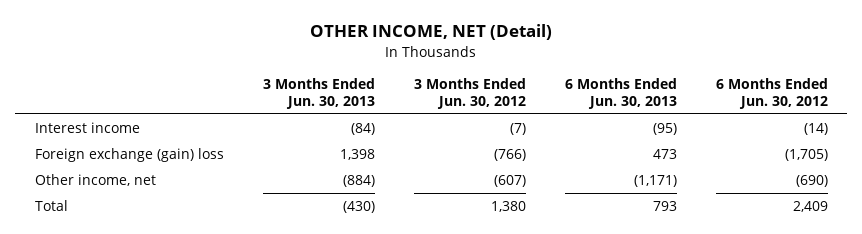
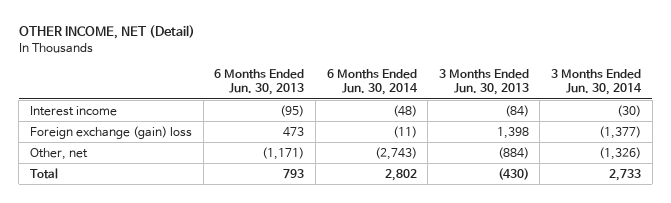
[413,77,526,110] 3 Months Ended Jun. 30, 2012 -> none
[715,77,828,110] 6 Months Ended Jun. 30, 2012 -> none
none -> [326,68,418,96] 6 Months Ended Jun. 30, 2014
none -> [551,68,643,96] 3 Months Ended Jun. 30, 2014
[34,173,156,186] Other income, net -> [30,147,89,160] Other, net

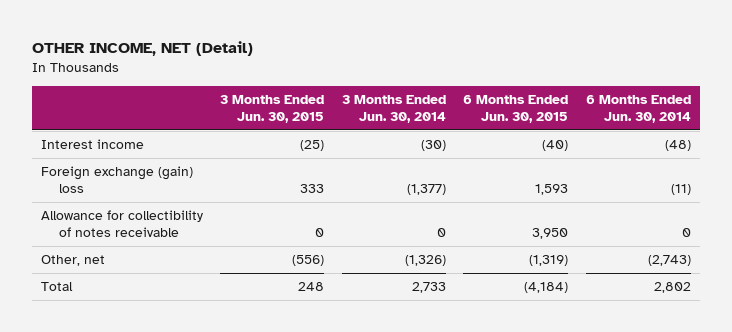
[214,68,305,96] 6 Months Ended Jun. 30, 2013 -> none
[438,68,529,96] 3 Months Ended Jun. 30, 2013 -> none
none -> [220,94,325,124] 3 Months Ended Jun. 30, 2015
none -> [463,94,569,124] 6 Months Ended Jun. 30, 2015
none -> [40,210,203,238] Allowance for collectibility of notes receivable

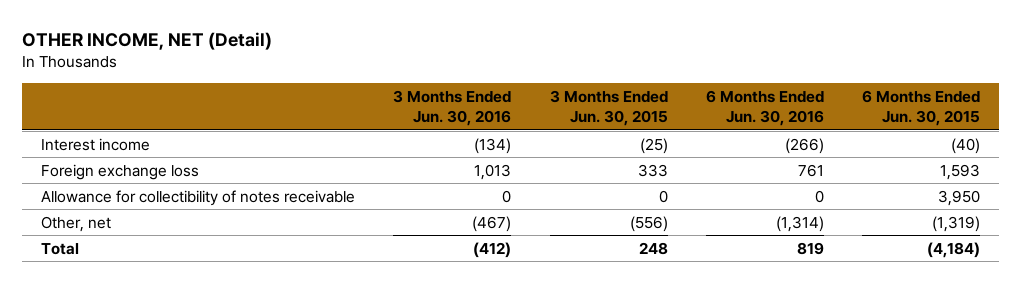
[341,94,446,124] 3 Months Ended Jun. 30, 2014 -> none
[585,94,691,124] 6 Months Ended Jun. 30, 2014 -> none
none -> [393,89,512,127] 3 Months Ended Jun. 30, 2016
none -> [705,89,824,127] 6 Months Ended Jun. 30, 2016
[40,166,193,194] Foreign exchange (gain) loss -> [40,163,199,180] Foreign exchange loss

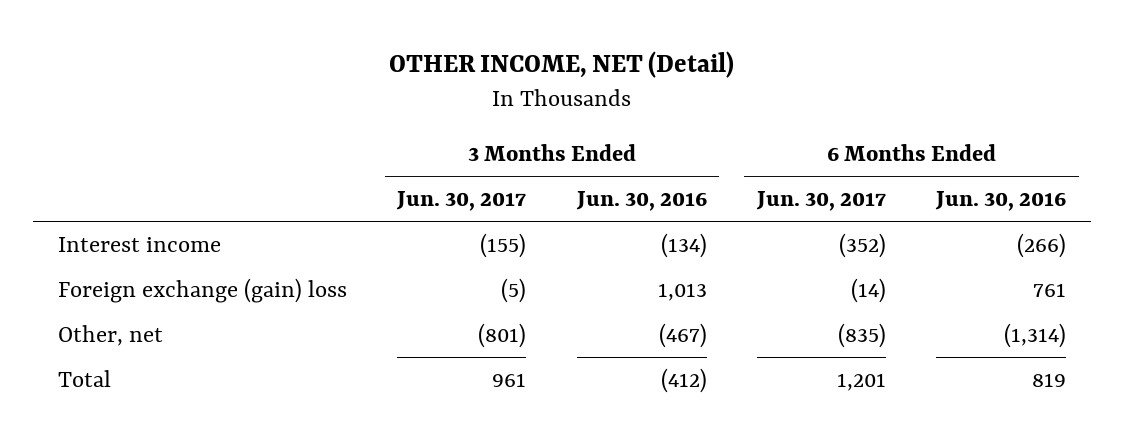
[549,89,668,127] 3 Months Ended Jun. 30, 2015 -> none
[862,89,981,127] 6 Months Ended Jun. 30, 2015 -> none
none -> [396,190,527,211] Jun. 30, 2017
none -> [755,190,886,211] Jun. 30, 2017
[40,189,355,206] Allowance for collectibility of notes receivable -> none
[40,163,199,180] Foreign exchange loss -> [57,277,347,303] Foreign exchange (gain) loss

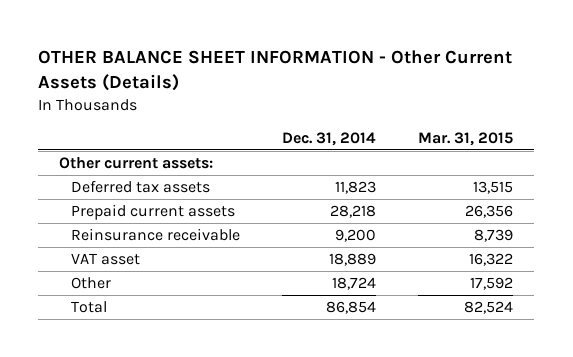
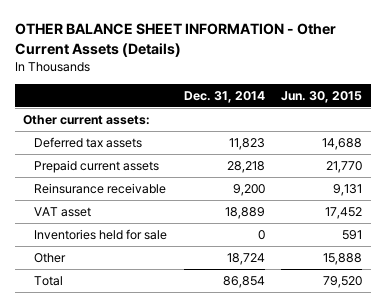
[418,131,514,146] Mar. 31, 2015 -> none
none -> [281,90,363,103] Jun. 30, 2015
none -> [34,228,168,240] Inventories held for sale

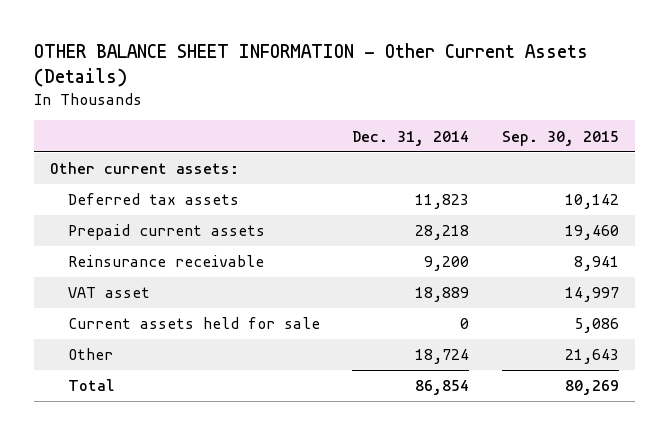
[281,90,363,103] Jun. 30, 2015 -> none
none -> [501,130,619,146] Sep. 30, 2015
[34,228,168,240] Inventories held for sale -> [67,317,320,330] Current assets held for sale

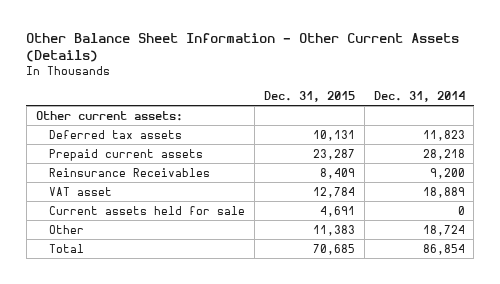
[33,43,588,88] OTHER BALANCE SHEET INFORMATION - Other Current Assets (Details) -> [26,33,460,63] Other Balance Sheet Information - Other Current Assets (Details)
[501,130,619,146] Sep. 30, 2015 -> none
none -> [264,90,356,102] Dec. 31, 2015
[67,255,264,268] Reinsurance receivable -> none
none -> [49,167,211,177] Reinsurance Receivables

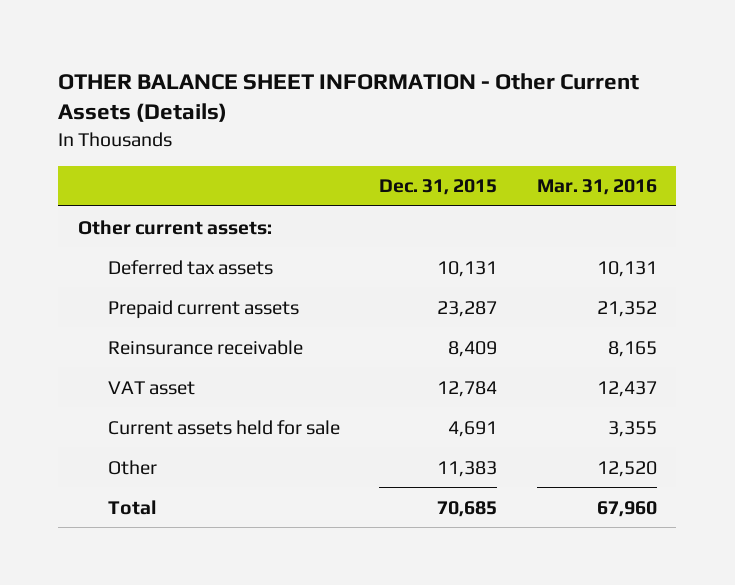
[26,33,460,63] Other Balance Sheet Information - Other Current Assets (Details) -> [58,72,640,123] OTHER BALANCE SHEET INFORMATION - Other Current Assets (Details)
[373,90,465,102] Dec. 31, 2014 -> none
none -> [536,179,657,196] Mar. 31, 2016
[49,167,211,177] Reinsurance Receivables -> [107,339,303,355] Reinsurance receivable

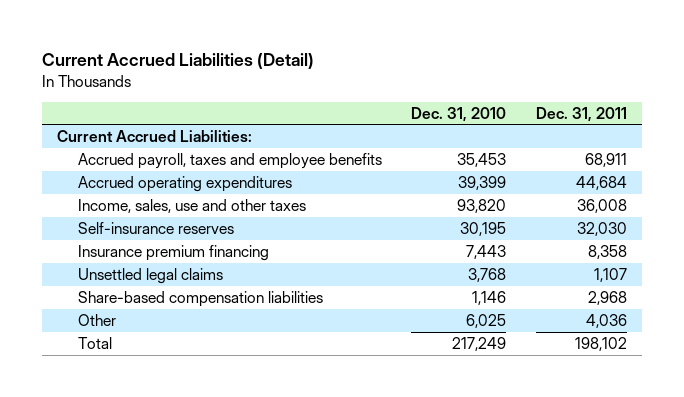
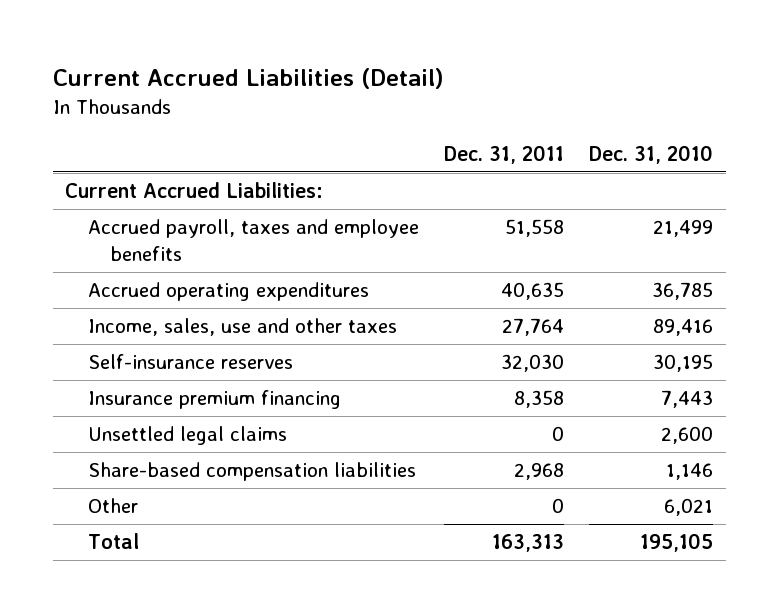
[457,152,507,167] 35,453 -> [653,220,714,238] 21,499
[585,152,628,167] 68,911 -> [505,219,565,238] 51,558
[458,175,507,190] 39,399 -> [652,282,714,301] 36,785
[576,175,628,190] 44,684 -> [501,282,565,301] 40,635
[457,198,507,213] 93,820 -> [653,319,714,337] 89,416
[577,198,628,213] 36,008 -> [502,318,565,337] 27,764
[468,267,507,282] 3,768 -> [661,426,714,445] 2,600
[594,267,628,282] 1,107 -> [552,426,565,442] 0
[466,313,507,328] 6,025 -> [664,498,714,517] 6,021
[586,313,628,328] 4,036 -> [552,498,565,514] 0
[452,336,507,351] 217,249 -> [640,533,714,553] 195,105
[575,336,628,351] 198,102 -> [492,534,565,553] 163,313

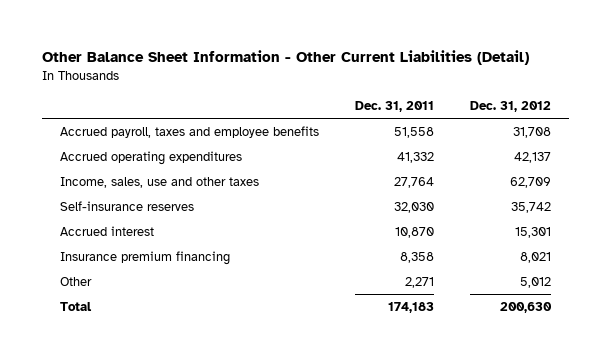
[52,67,444,89] Current Accrued Liabilities (Detail) -> [41,50,529,66] Other Balance Sheet Information - Other Current Liabilities (Detail)
[589,144,714,164] Dec. 31, 2010 -> none
none -> [469,101,551,113] Dec. 31, 2012
[65,182,324,199] Current Accrued Liabilities: -> none
[501,282,565,301] 40,635 -> [396,151,434,163] 41,332
none -> [59,225,154,236] Accrued interest
[87,426,287,446] Unsettled legal claims -> none
[87,462,416,482] Share-based compensation liabilities -> none
[552,498,565,514] 0 -> [404,276,434,288] 2,271
[492,534,565,553] 163,313 -> [387,301,434,313] 174,183

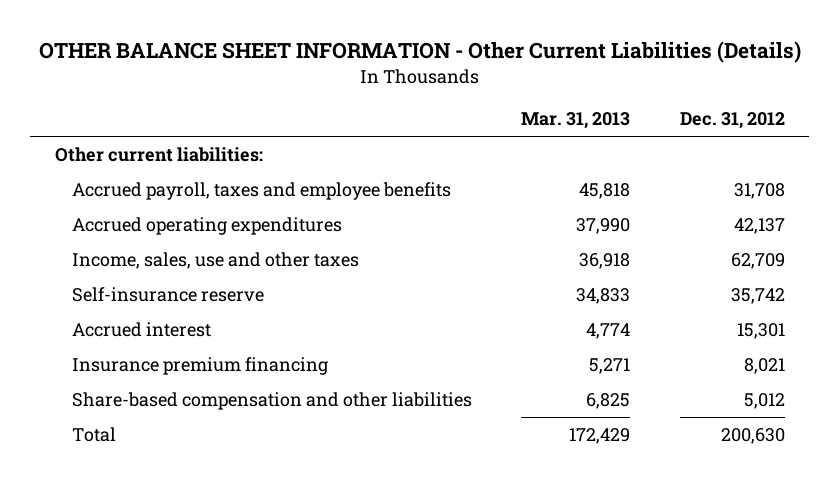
[41,50,529,66] Other Balance Sheet Information - Other Current Liabilities (Detail) -> [38,41,801,64] OTHER BALANCE SHEET INFORMATION - Other Current Liabilities (Details)
[354,101,434,113] Dec. 31, 2011 -> none
none -> [521,112,631,130] Mar. 31, 2013
none -> [54,147,263,163] Other current liabilities:
[59,200,194,211] Self-insurance reserves -> [72,287,265,303] Self-insurance reserve
[59,276,92,286] Other -> [72,392,473,411] Share-based compensation and other liabilities

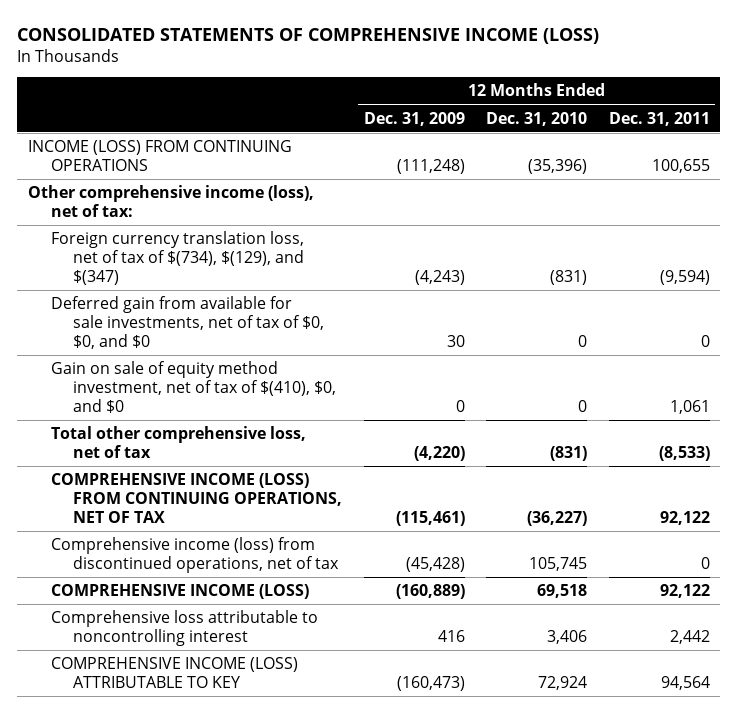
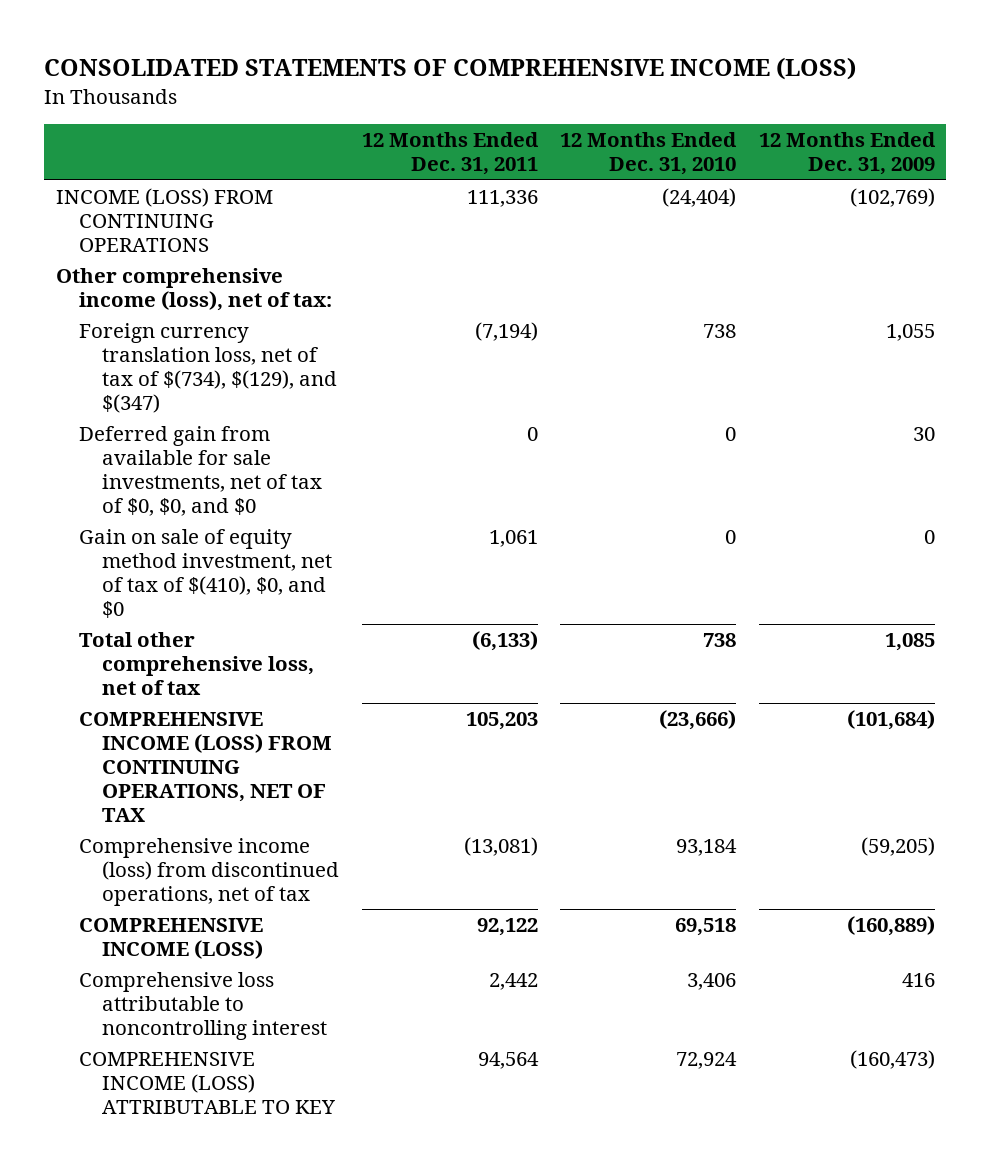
[396,159,465,175] (111,248) -> [849,188,935,208] (102,769)
[528,159,588,175] (35,396) -> [662,188,737,208] (24,404)
[651,159,710,174] 100,655 -> [466,190,538,208] 111,336
[414,270,465,286] (4,243) -> [885,324,935,342] 1,055
[550,270,588,286] (831) -> [703,324,737,339] 738
[659,270,710,286] (9,594) -> [474,322,538,342] (7,194)
[413,446,465,462] (4,220) -> [884,633,935,652] 1,085
[550,446,588,462] (831) -> [703,633,737,648] 738
[658,446,710,462] (8,533) -> [471,631,538,652] (6,133)
[395,511,465,527] (115,461) -> [846,710,935,731] (101,684)
[527,511,588,527] (36,227) -> [659,710,737,731] (23,666)
[659,511,710,526] 92,122 -> [465,712,538,731] 105,203
[405,557,465,573] (45,428) -> [860,837,935,857] (59,205)
[529,557,588,572] 105,745 -> [676,839,738,857] 93,184
[700,557,710,570] 0 -> [463,837,538,857] (13,081)

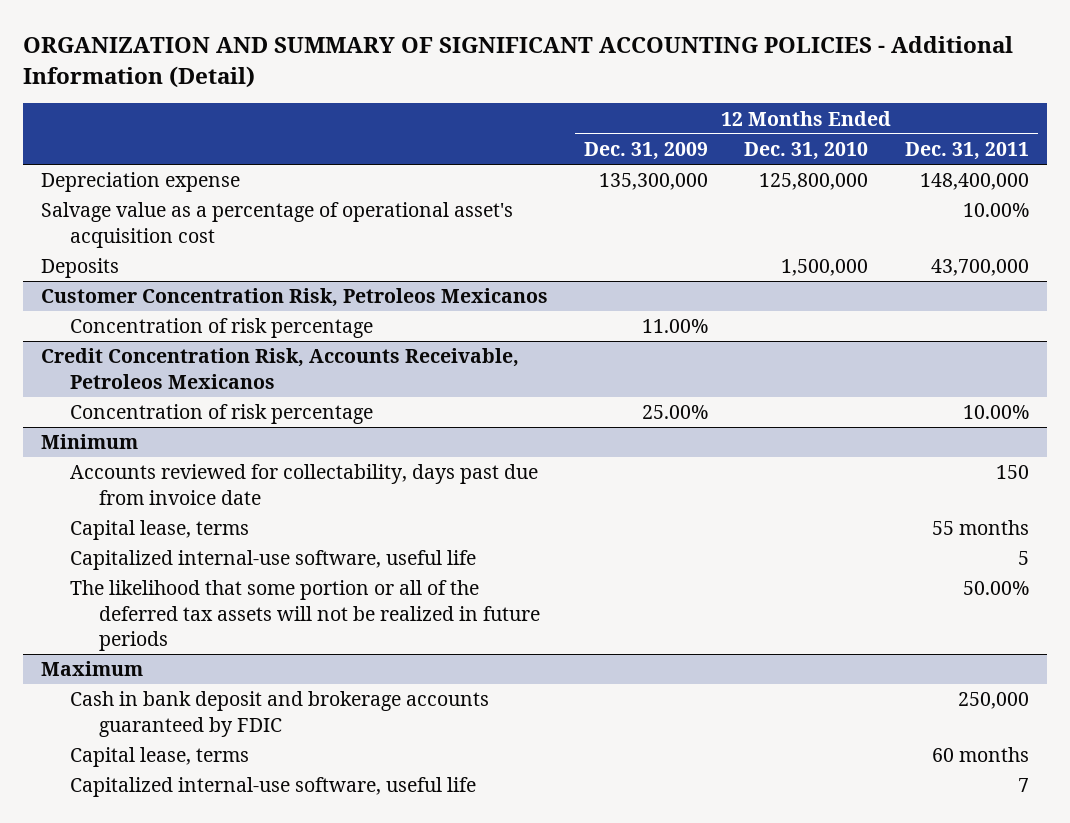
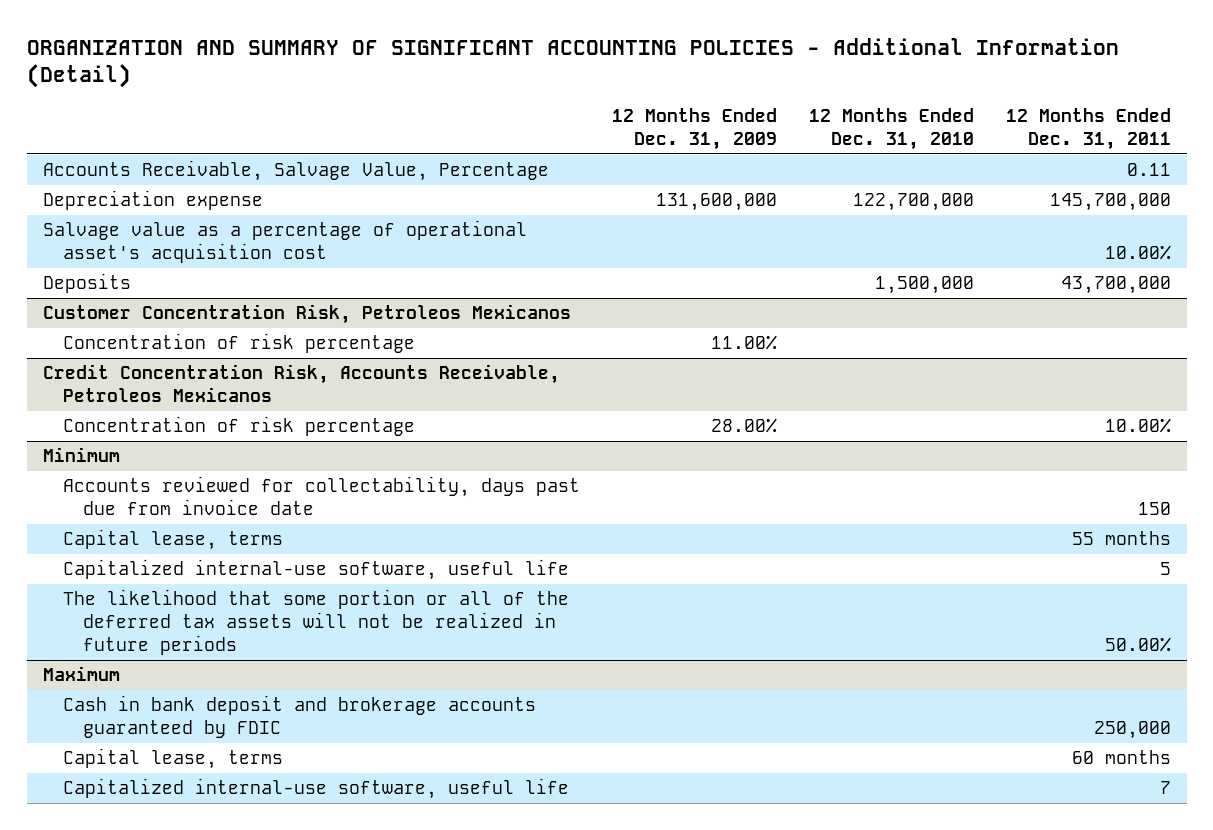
none -> [42,160,549,182] Accounts Receivable, Salvage Value, Percentage
[599,173,709,191] 135,300,000 -> [655,193,777,212] 131,600,000
[759,173,869,191] 125,800,000 -> [852,193,974,212] 122,700,000
[919,173,1029,191] 148,400,000 -> [1049,193,1171,212] 145,700,000
[642,405,709,420] 25.00% -> [710,418,777,434] 28.00%

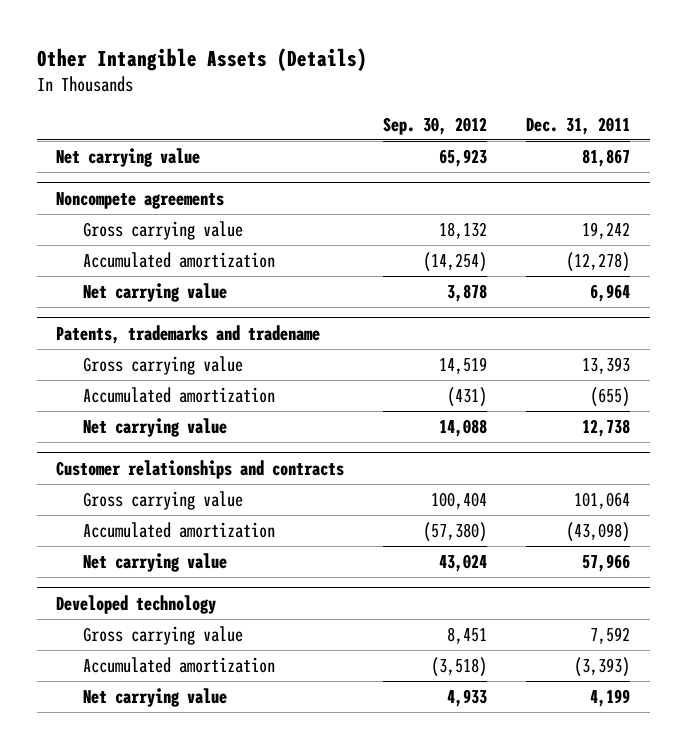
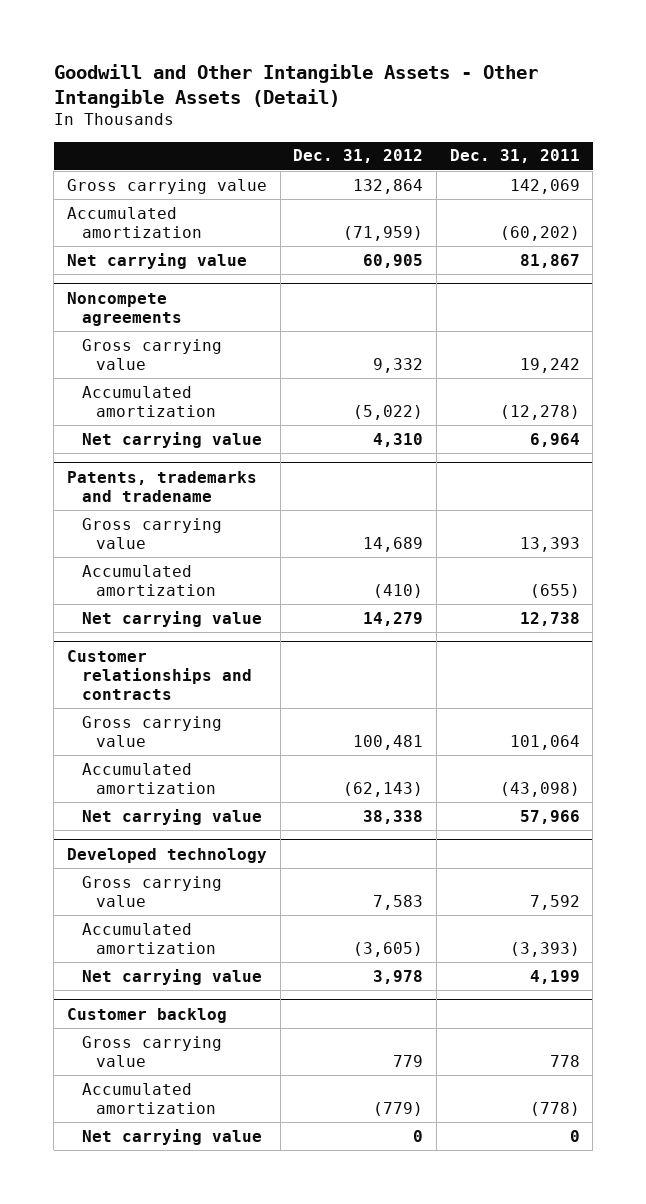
[36,47,367,71] Other Intangible Assets (Details) -> [53,63,538,108] Goodwill and Other Intangible Assets - Other Intangible Assets (Detail)
[383,117,488,136] Sep. 30, 2012 -> none
none -> [293,149,424,164] Dec. 31, 2012
none -> [66,178,267,194] Gross carrying value
none -> [66,206,202,239] Accumulated amortization
none -> [66,1007,227,1023] Customer backlog
none -> [81,1035,222,1068] Gross carrying value
none -> [81,1082,217,1115] Accumulated amortization
none -> [81,1128,262,1145] Net carrying value

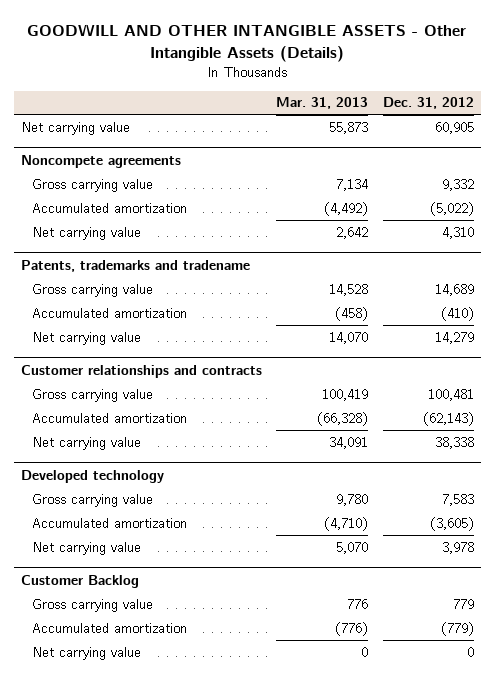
[53,63,538,108] Goodwill and Other Intangible Assets - Other Intangible Assets (Detail) -> [27,23,467,62] GOODWILL AND OTHER INTANGIBLE ASSETS - Other Intangible Assets (Details)
[449,149,580,164] Dec. 31, 2011 -> none
none -> [276,97,369,110] Mar. 31, 2013
[66,178,267,194] Gross carrying value -> none
[66,206,202,239] Accumulated amortization -> none
[66,1007,227,1023] Customer backlog -> [21,574,140,588] Customer Backlog

